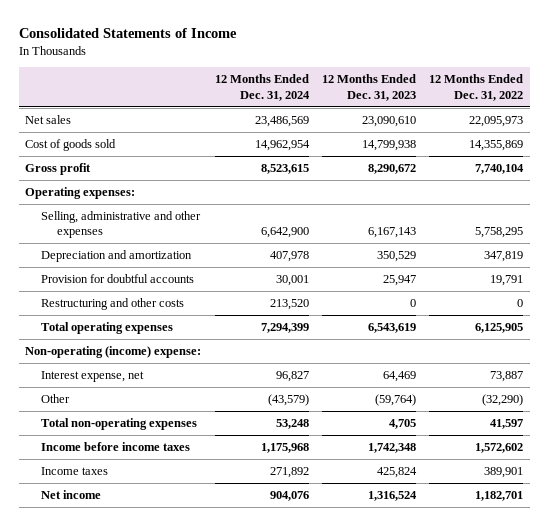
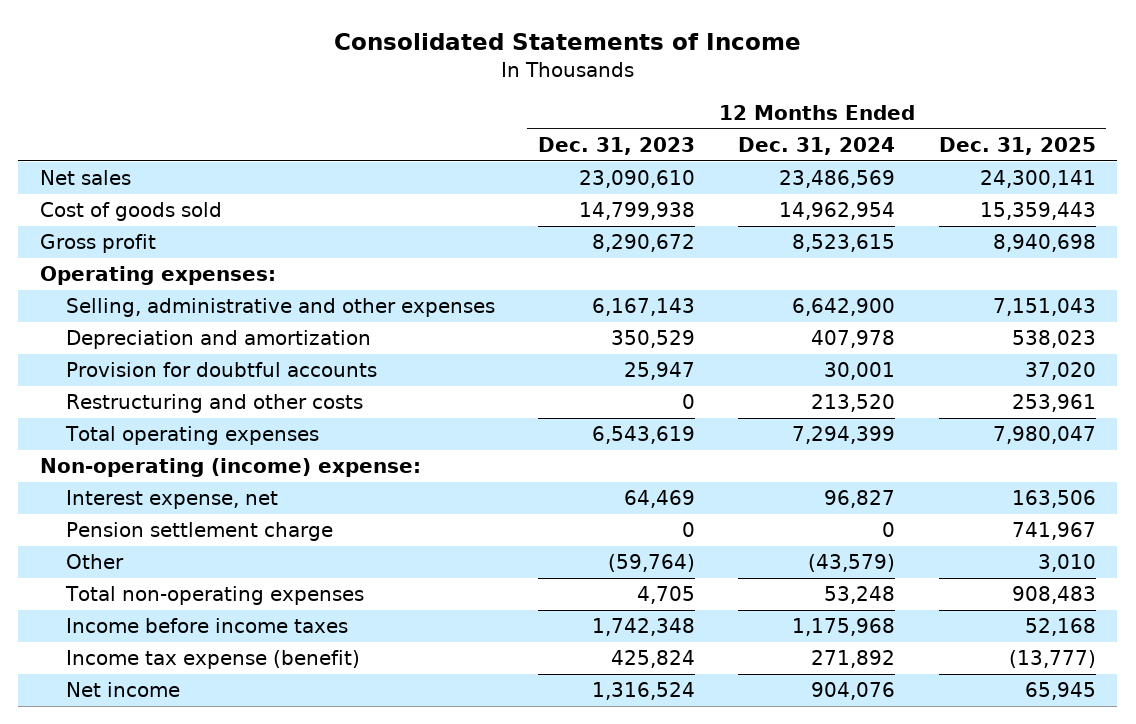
[429,74,524,101] 12 Months Ended Dec. 31, 2022 -> none
none -> [938,137,1096,156] Dec. 31, 2025
none -> [66,522,334,542] Pension settlement charge
[41,466,109,475] Income taxes -> [66,650,361,670] Income tax expense (benefit)

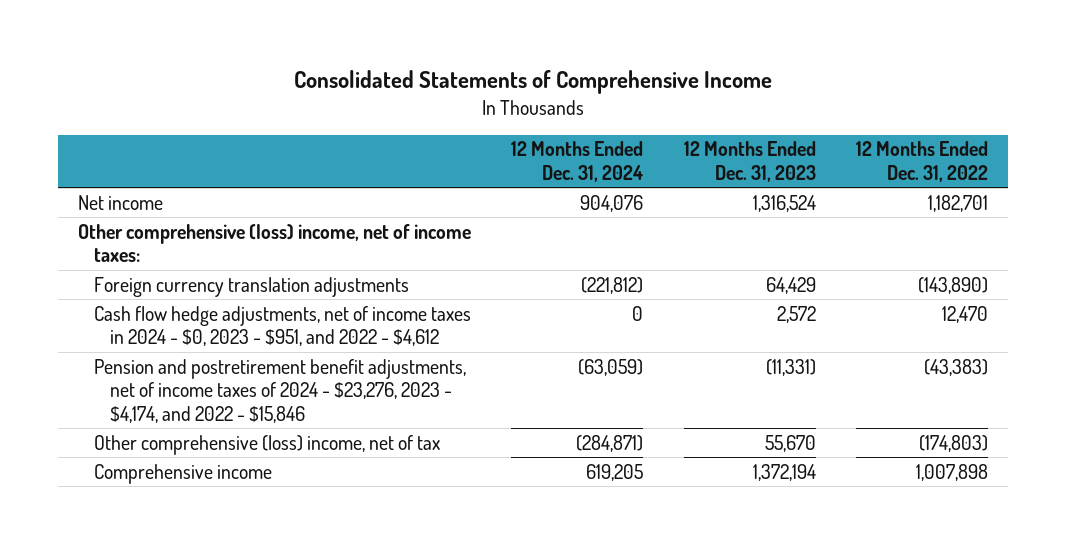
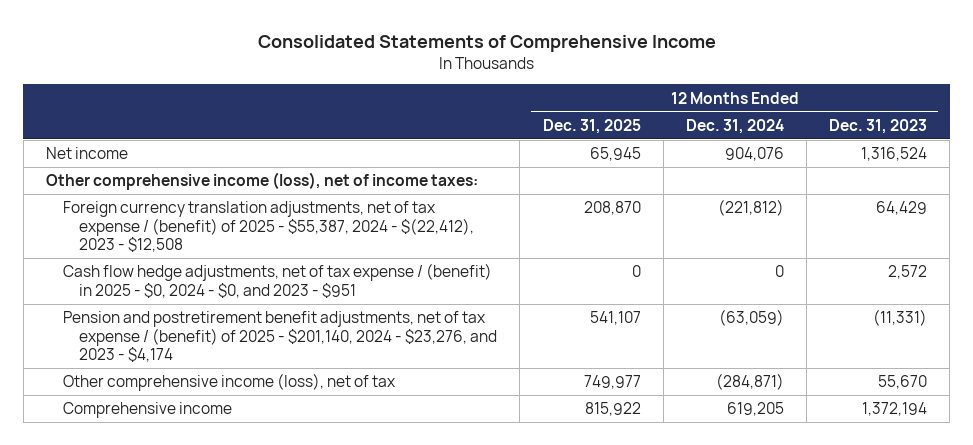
[855,141,988,183] 12 Months Ended Dec. 31, 2022 -> none
none -> [542,119,641,135] Dec. 31, 2025
[77,223,471,263] Other comprehensive (loss) income, net of income taxes: -> [45,172,478,191] Other comprehensive income (loss), net of income taxes:
[94,276,410,297] Foreign currency translation adjustments -> [62,201,475,253] Foreign currency translation adjustments, net of tax expense / (benefit) of 2025 - $55,387, 2024 - $(22,412), 2023 - $12,508
[94,305,472,347] Cash flow hedge adjustments, net of income taxes in 2024 - $0, 2023 - $951, and 2022 - $4,612 -> [62,263,492,298] Cash flow hedge adjustments, net of tax expense / (benefit) in 2025 - $0, 2024 - $0, and 2023 - $951
[94,358,467,423] Pension and postretirement benefit adjustments, net of income taxes of 2024 - $23,276, 2023 - $4,174, and 2022 - $15,846 -> [62,311,498,363] Pension and postretirement benefit adjustments, net of tax expense / (benefit) of 2025 - $201,140, 2024 - $23,276, and 2023 - $4,174
[94,434,441,455] Other comprehensive (loss) income, net of tax -> [62,373,396,392] Other comprehensive income (loss), net of tax

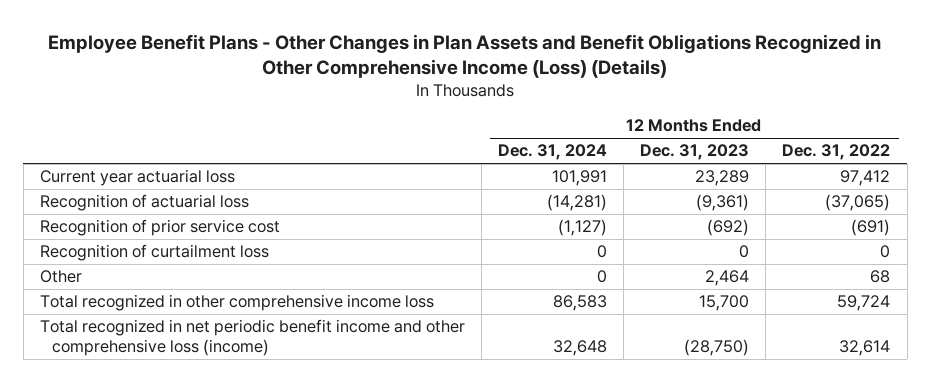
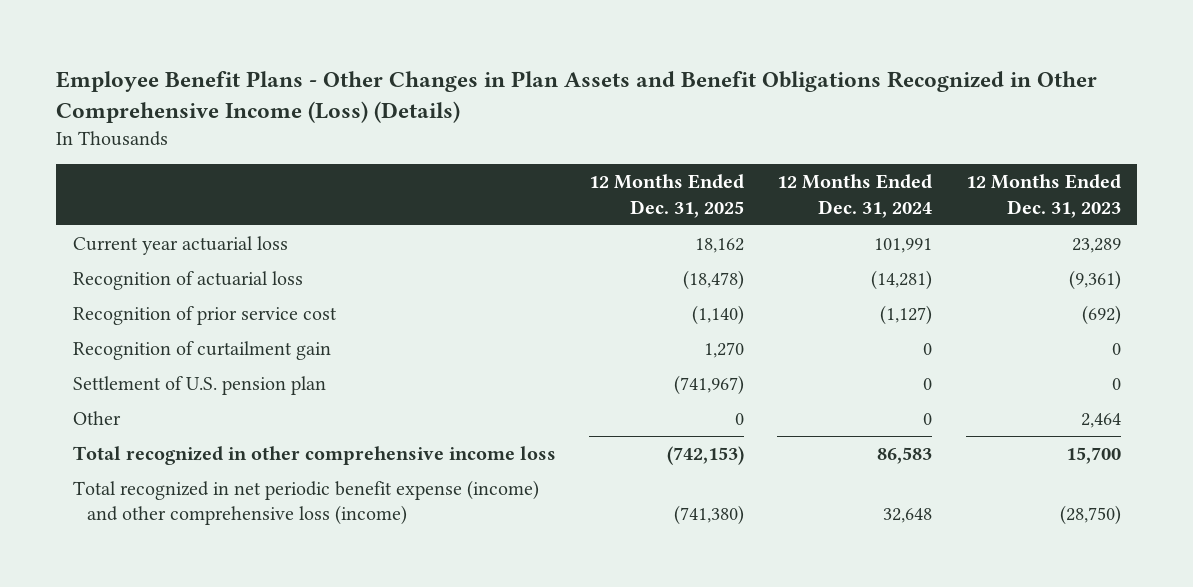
[782,144,891,161] Dec. 31, 2022 -> none
none -> [588,174,744,218] 12 Months Ended Dec. 31, 2025
[39,244,269,262] Recognition of curtailment loss -> [72,340,331,360] Recognition of curtailment gain
none -> [72,375,326,395] Settlement of U.S. pension plan
[39,319,465,356] Total recognized in net periodic benefit income and other comprehensive loss (income) -> [72,479,539,526] Total recognized in net periodic benefit expense (income) and other comprehensive loss (income)

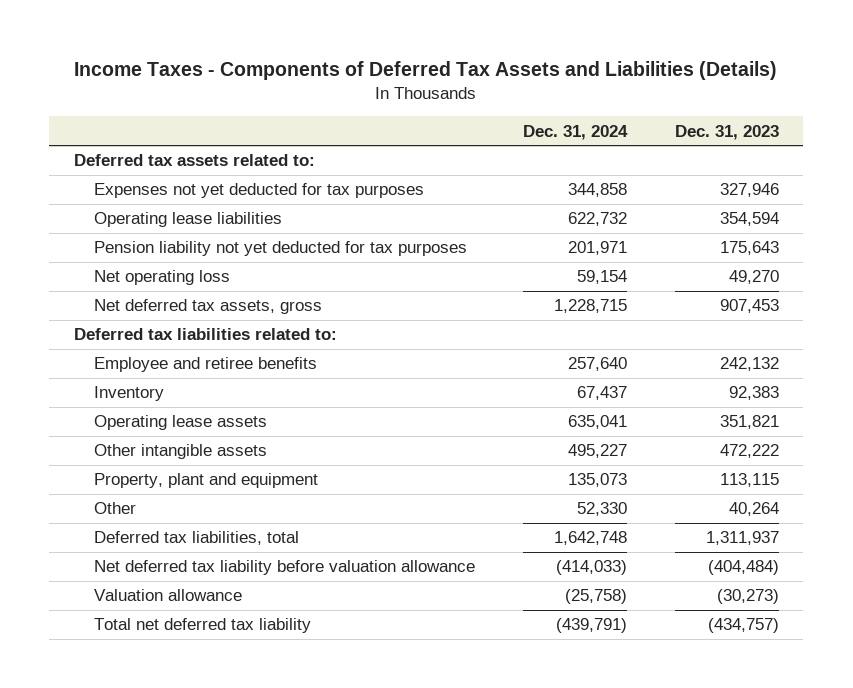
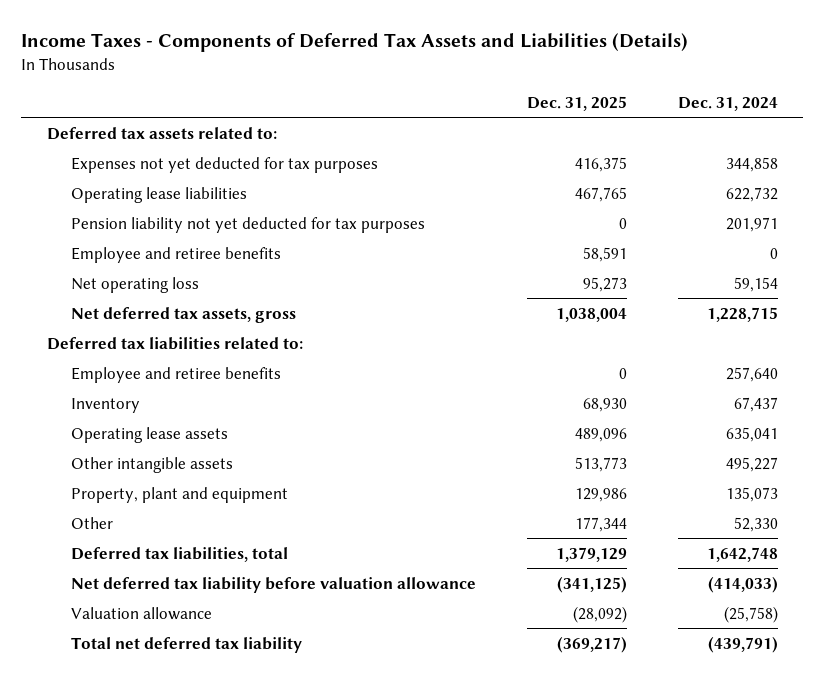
[675,124,780,140] Dec. 31, 2023 -> none
none -> [527,95,628,111] Dec. 31, 2025
none -> [71,246,282,263] Employee and retiree benefits

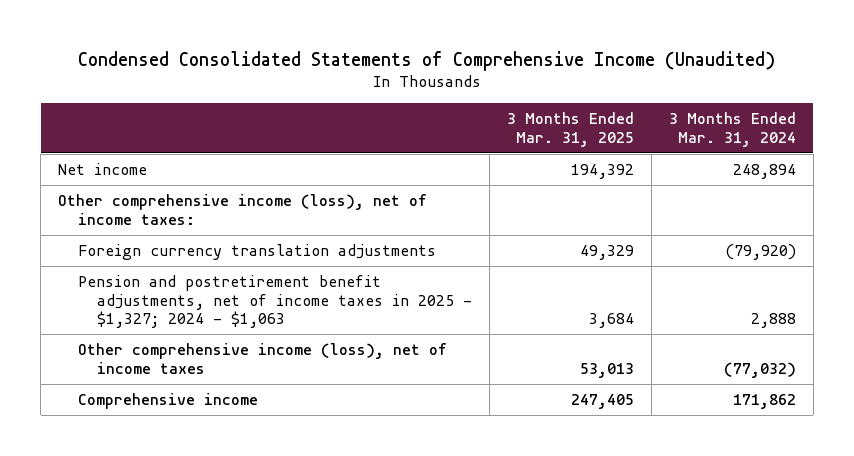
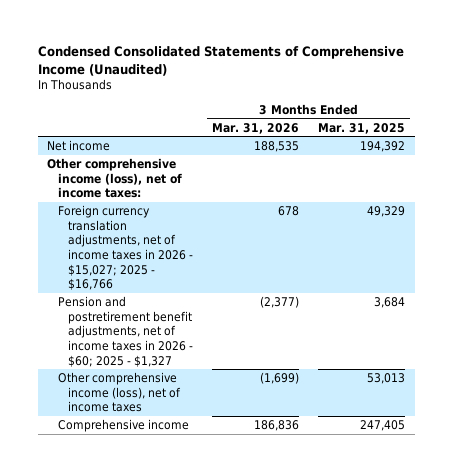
[668,112,796,147] 3 Months Ended Mar. 31, 2024 -> none
none -> [212,122,300,134] Mar. 31, 2026
[77,244,436,261] Foreign currency translation adjustments -> [57,205,194,291] Foreign currency translation adjustments, net of income taxes in 2026 - $15,027; 2025 - $16,766
[77,275,472,329] Pension and postretirement benefit adjustments, net of income taxes in 2025 - $1,327; 2024 - $1,063 -> [57,296,194,367] Pension and postretirement benefit adjustments, net of income taxes in 2026 - $60; 2025 - $1,327

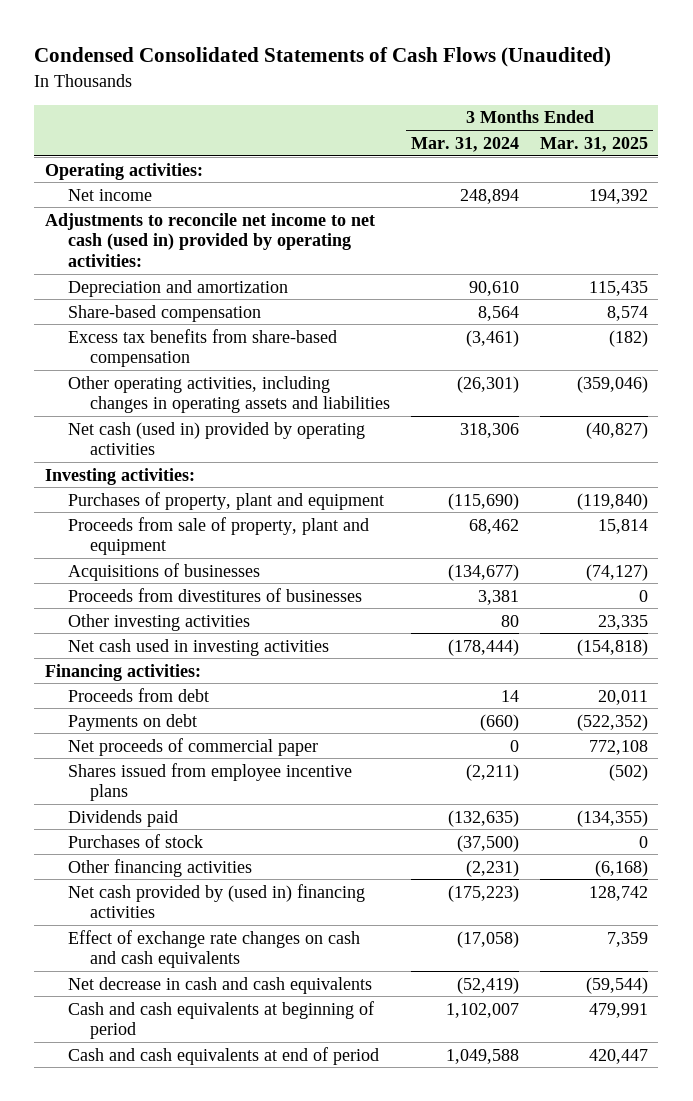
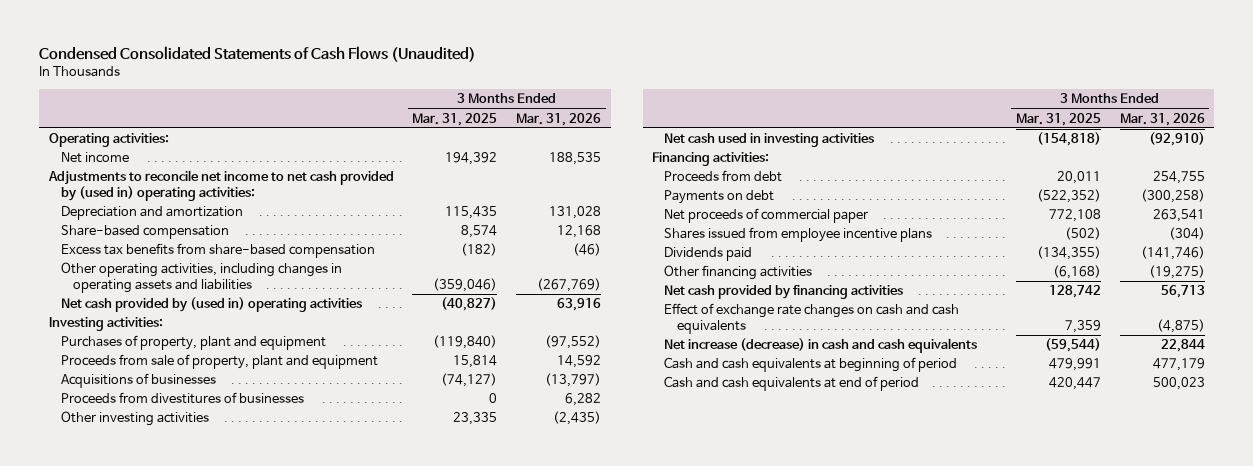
[411,136,520,152] Mar. 31, 2024 -> none
none -> [516,112,602,126] Mar. 31, 2026
[44,212,375,268] Adjustments to reconcile net income to net cash (used in) provided by operating activities: -> [47,170,394,201] Adjustments to reconcile net income to net cash provided by (used in) operating activities:
[67,421,365,456] Net cash (used in) provided by operating activities -> [60,297,362,313] Net cash provided by (used in) operating activities
[67,833,203,848] Purchases of stock -> none
[67,883,365,919] Net cash provided by (used in) financing activities -> [664,285,904,300] Net cash provided by financing activities
[67,976,372,994] Net decrease in cash and cash equivalents -> [664,338,978,354] Net increase (decrease) in cash and cash equivalents

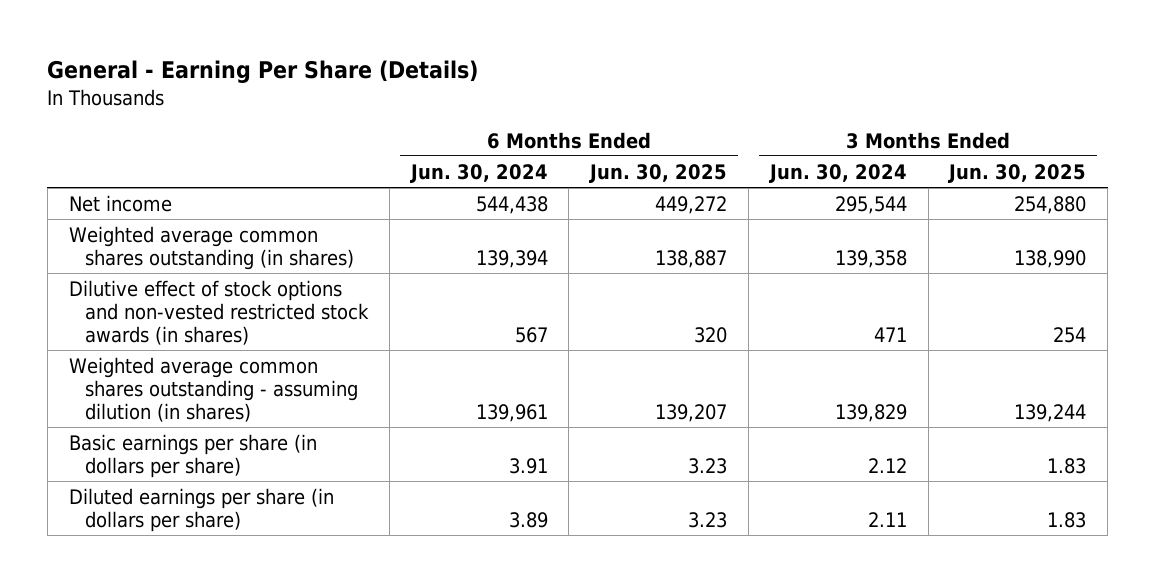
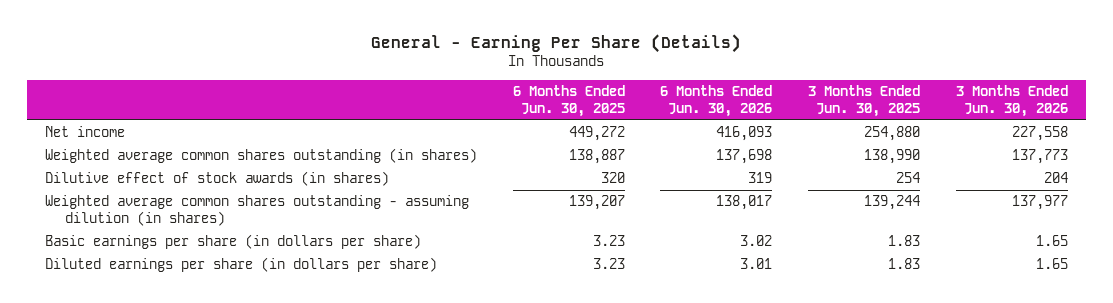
[409,163,548,183] Jun. 30, 2024 -> none
[768,163,907,183] Jun. 30, 2024 -> none
none -> [660,85,773,118] 6 Months Ended Jun. 30, 2026
none -> [956,85,1069,118] 3 Months Ended Jun. 30, 2026
[68,279,370,346] Dilutive effect of stock options and non-vested restricted stock awards (in shares) -> [44,171,389,187] Dilutive effect of stock awards (in shares)

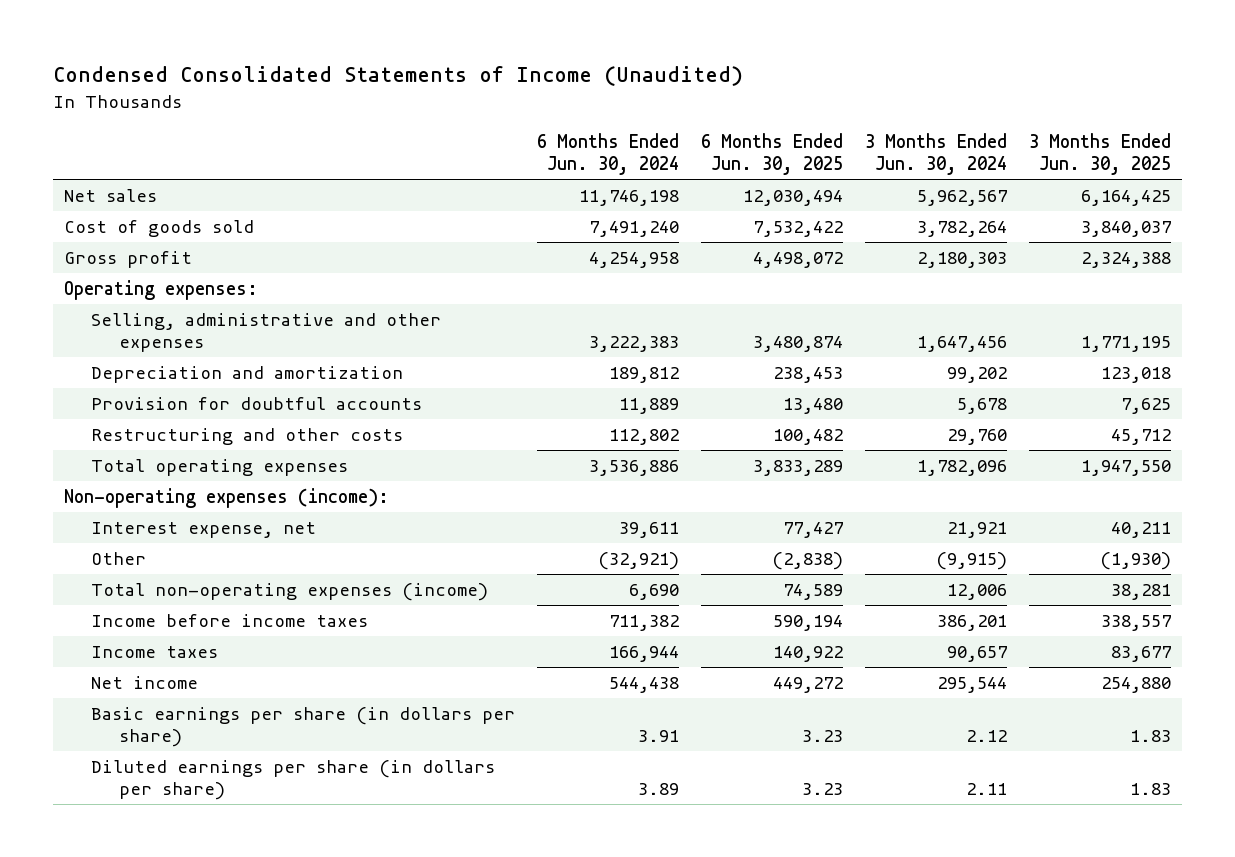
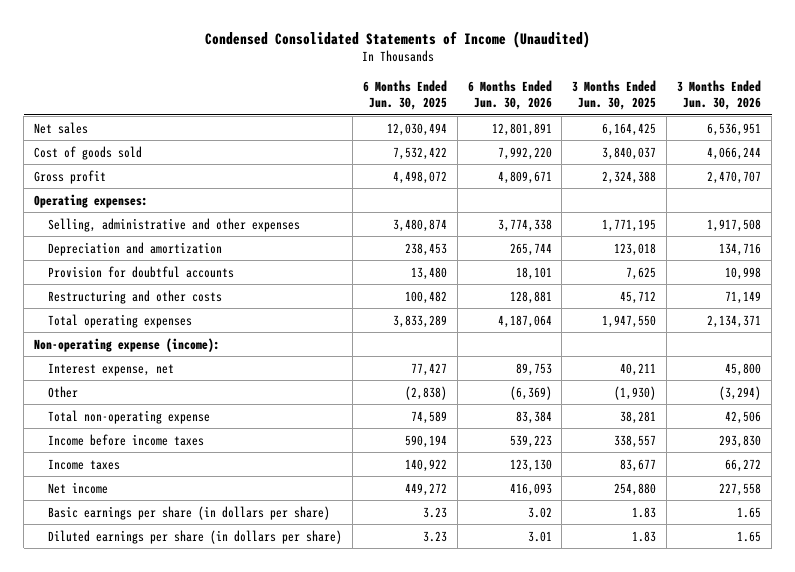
[537,133,680,176] 6 Months Ended Jun. 30, 2024 -> none
[865,133,1008,176] 3 Months Ended Jun. 30, 2024 -> none
none -> [467,79,552,110] 6 Months Ended Jun. 30, 2026
none -> [677,79,762,110] 3 Months Ended Jun. 30, 2026
[64,487,390,508] Non-operating expenses (income): -> [34,337,221,352] Non-operating expense (income):
[91,582,489,601] Total non-operating expenses (income) -> [47,409,210,424] Total non-operating expense

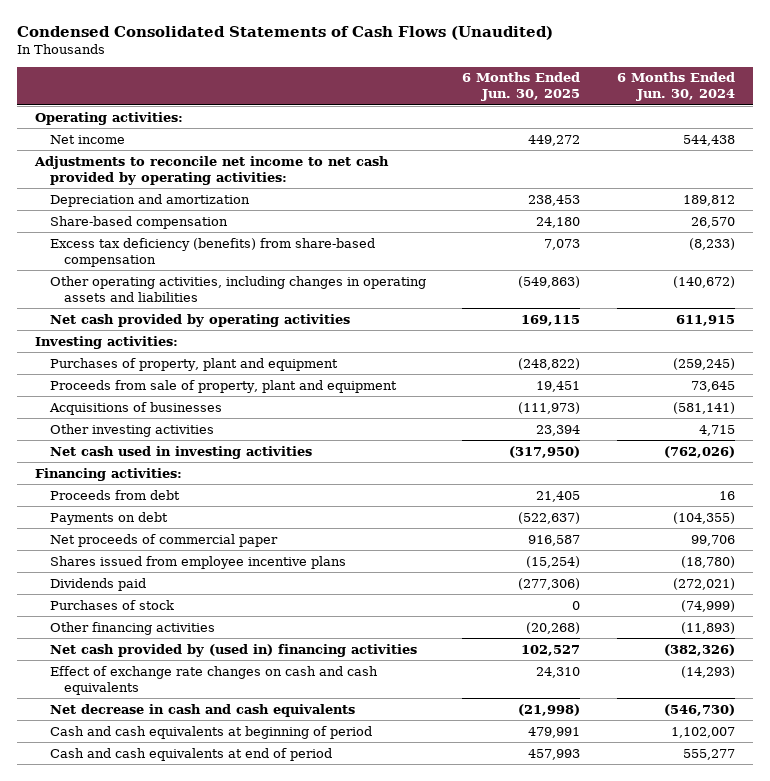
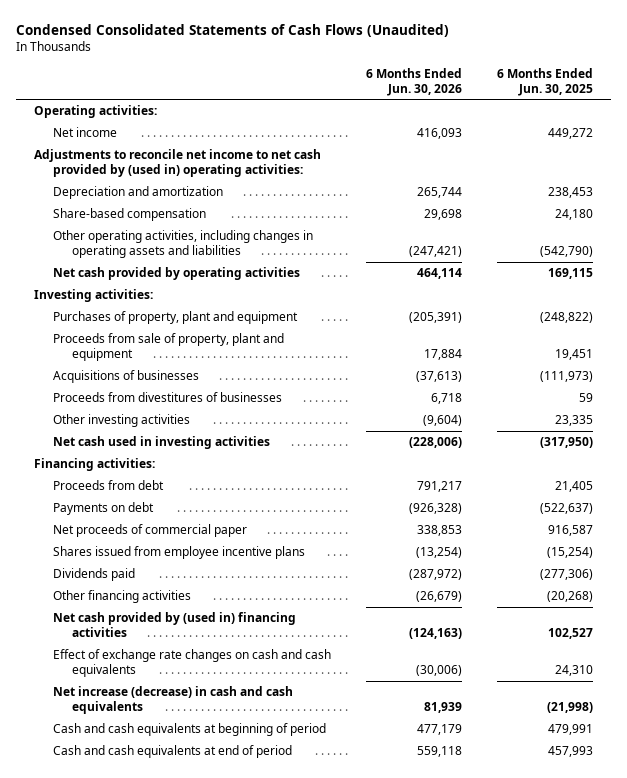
[617,72,736,102] 6 Months Ended Jun. 30, 2024 -> none
none -> [366,67,463,96] 6 Months Ended Jun. 30, 2026
[34,155,390,185] Adjustments to reconcile net income to net cash provided by operating activities: -> [33,149,321,177] Adjustments to reconcile net income to net cash provided by (used in) operating activities:
[49,237,375,267] Excess tax deficiency (benefits) from share-based compensation -> none
[518,275,581,288] (549,863) -> [540,245,594,257] (542,790)
none -> [52,392,282,403] Proceeds from divestitures of businesses
[536,424,581,436] 23,394 -> [555,415,594,427] 23,335
[49,599,174,610] Purchases of stock -> none
[49,703,355,717] Net decrease in cash and cash equivalents -> [52,686,293,714] Net increase (decrease) in cash and cash equivalents

